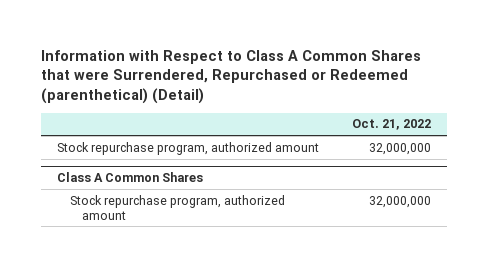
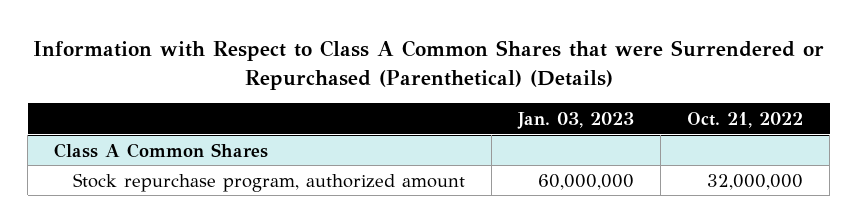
[41,49,422,105] Information with Respect to Class A Common Shares that were Surrendered, Repurchased or Redeemed (parenthetical) (Detail) -> [32,40,824,90] Information with Respect to Class A Common Shares that were Surrendered or Repurchased (Parenthetical) (Details)
none -> [517,111,635,129] Jan. 03, 2023
[57,141,320,155] Stock repurchase program, authorized amount -> none

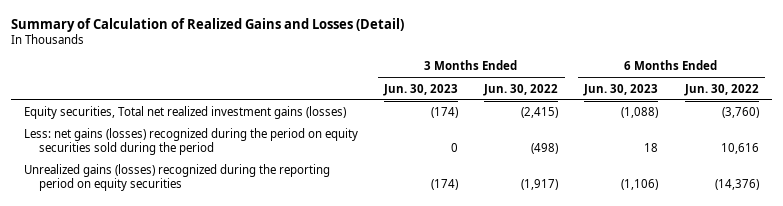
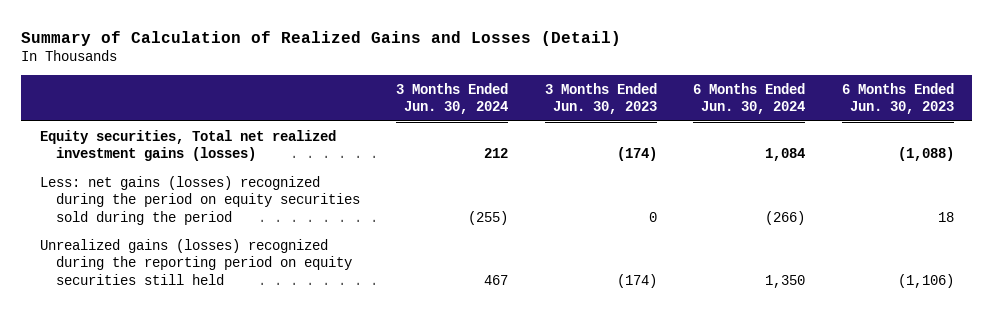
[483,83,559,96] Jun. 30, 2022 -> none
[683,83,759,96] Jun. 30, 2022 -> none
none -> [396,82,509,115] 3 Months Ended Jun. 30, 2024
none -> [693,82,806,115] 6 Months Ended Jun. 30, 2024
[24,164,331,191] Unrealized gains (losses) recognized during the reporting period on equity securities -> [39,238,352,285] Unrealized gains (losses) recognized during the reporting period on equity securities still held

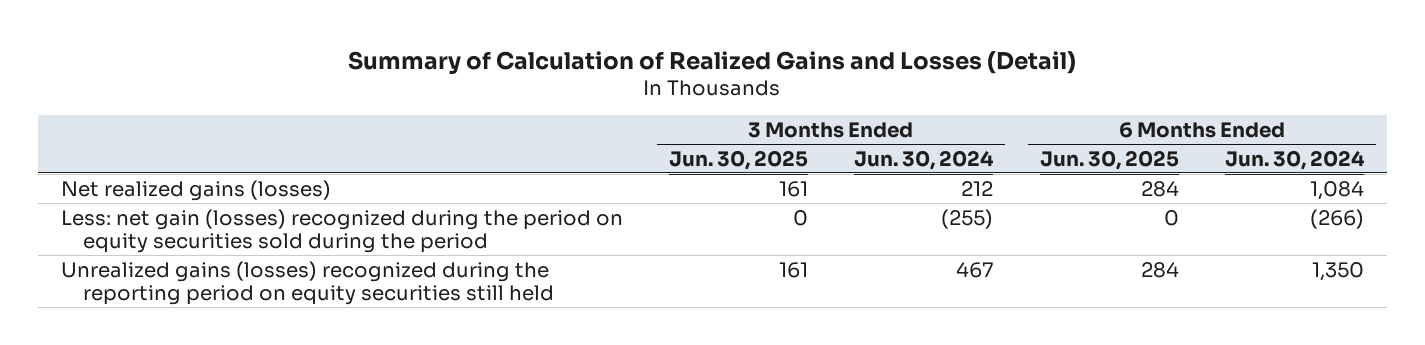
[544,82,657,115] 3 Months Ended Jun. 30, 2023 -> none
[841,82,954,115] 6 Months Ended Jun. 30, 2023 -> none
none -> [669,149,809,170] Jun. 30, 2025
none -> [1039,149,1179,170] Jun. 30, 2025
[39,129,336,162] Equity securities, Total net realized investment gains (losses) -> [60,179,331,201] Net realized gains (losses)
[39,175,360,225] Less: net gains (losses) recognized during the period on equity securities sold during the period -> [60,208,623,254] Less: net gain (losses) recognized during the period on equity securities sold during the period

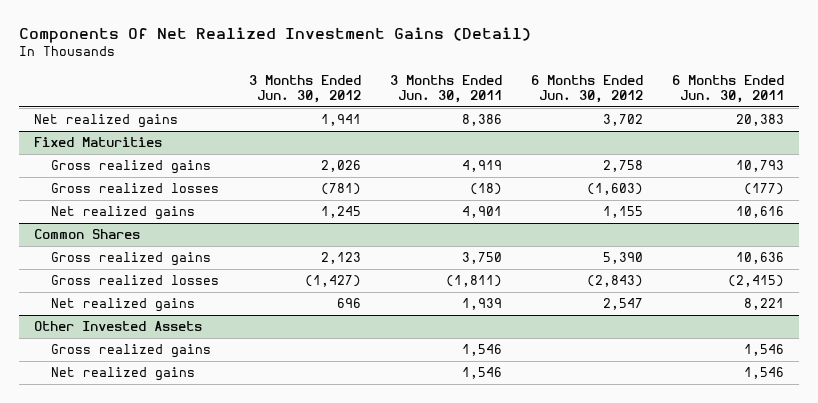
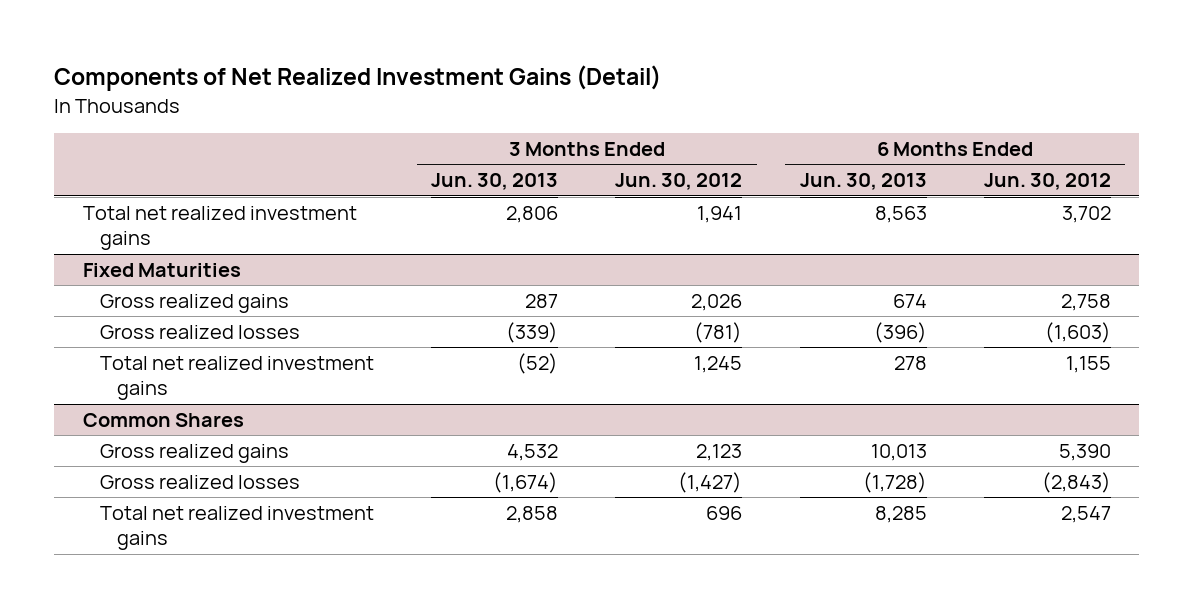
[19,26,532,43] Components Of Net Realized Investment Gains (Detail) -> [54,65,662,92] Components of Net Realized Investment Gains (Detail)
[389,74,502,104] 3 Months Ended Jun. 30, 2011 -> none
[672,74,785,104] 6 Months Ended Jun. 30, 2011 -> none
none -> [431,173,559,191] Jun. 30, 2013
none -> [799,173,927,191] Jun. 30, 2013
[33,114,178,129] Net realized gains -> [82,206,357,251] Total net realized investment gains
[51,206,196,221] Net realized gains -> [99,356,374,401] Total net realized investment gains
[33,321,202,332] Other Invested Assets -> none
[51,344,212,359] Gross realized gains -> none
[51,367,196,382] Net realized gains -> none
[51,298,196,313] Net realized gains -> [99,506,374,551] Total net realized investment gains

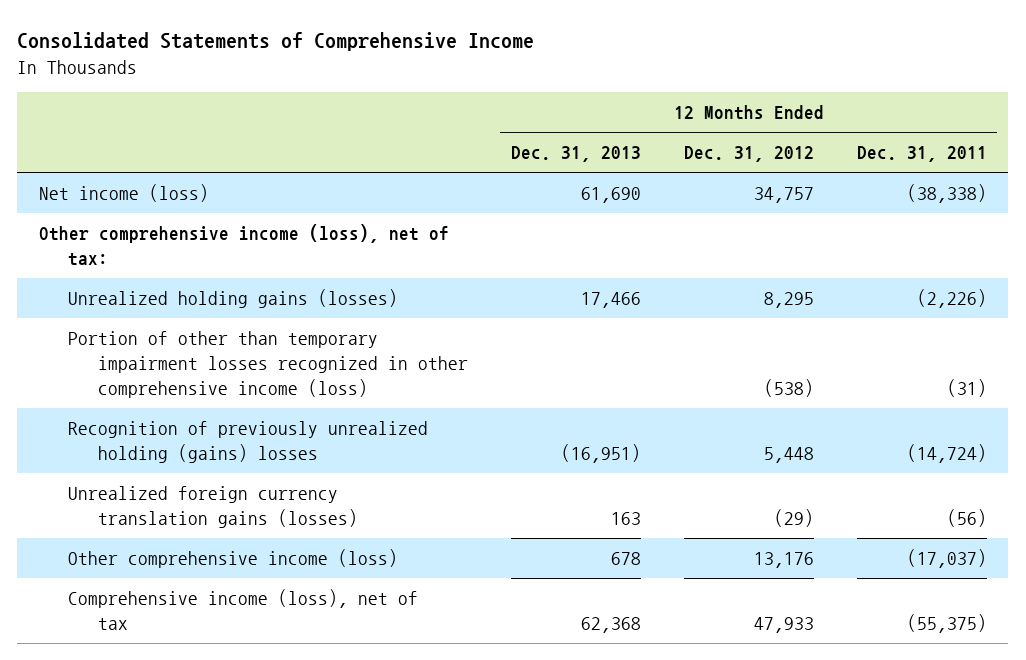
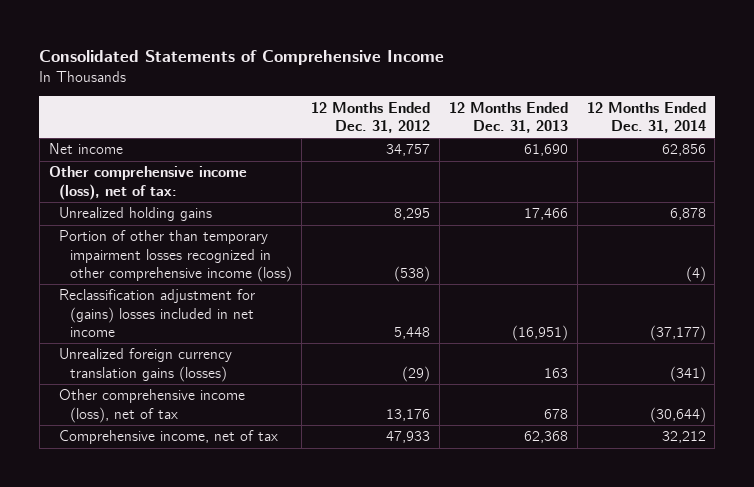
[856,146,987,163] Dec. 31, 2011 -> none
none -> [586,101,706,134] 12 Months Ended Dec. 31, 2014
[39,184,210,203] Net income (loss) -> [48,143,123,155] Net income
[68,289,399,309] Unrealized holding gains (losses) -> [59,207,213,222] Unrealized holding gains
[68,421,429,463] Recognition of previously unrealized holding (gains) losses -> [59,289,256,337] Reclassification adjustment for (gains) losses included in net income
[68,549,399,569] Other comprehensive income (loss) -> [59,389,246,423] Other comprehensive income (loss), net of tax
[68,589,419,630] Comprehensive income (loss), net of tax -> [59,430,279,445] Comprehensive income, net of tax

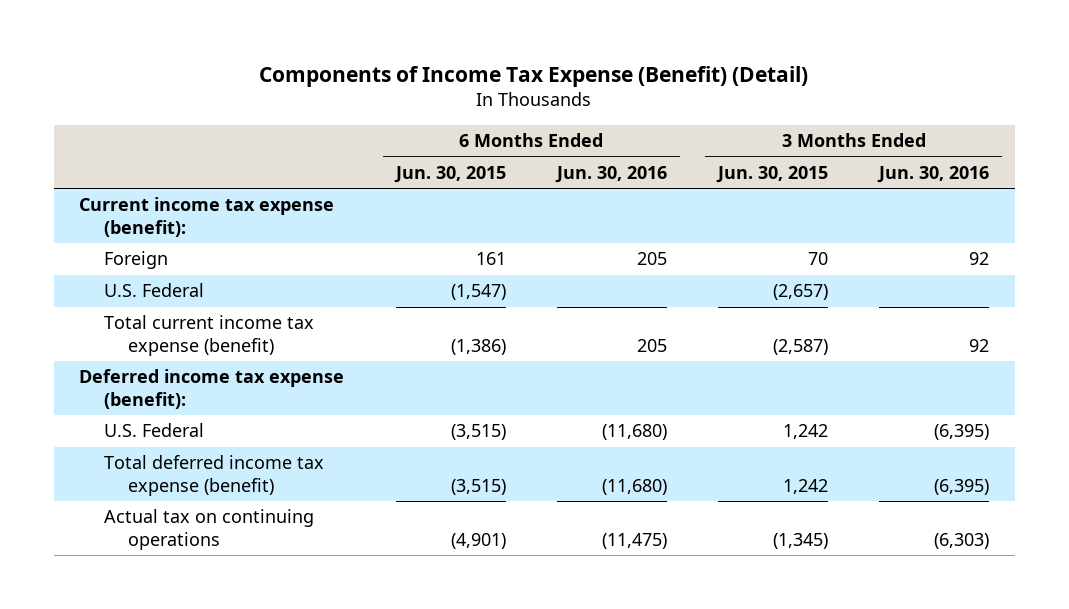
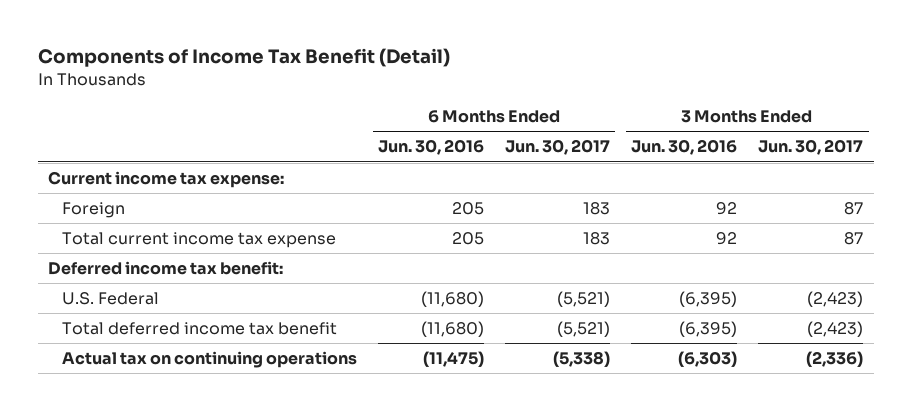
[259,65,809,87] Components of Income Tax Expense (Benefit) (Detail) -> [37,48,450,68] Components of Income Tax Benefit (Detail)
[393,165,506,183] Jun. 30, 2015 -> none
[716,165,829,183] Jun. 30, 2015 -> none
none -> [505,139,611,156] Jun. 30, 2017
none -> [758,139,864,156] Jun. 30, 2017
[79,197,335,237] Current income tax expense (benefit): -> [48,171,285,189] Current income tax expense:
[103,283,204,298] U.S. Federal -> none
[103,315,314,356] Total current income tax expense (benefit) -> [61,232,336,249] Total current income tax expense
[79,369,345,409] Deferred income tax expense (benefit): -> [48,261,284,276] Deferred income tax benefit:
[103,455,324,496] Total deferred income tax expense (benefit) -> [61,322,337,336] Total deferred income tax benefit

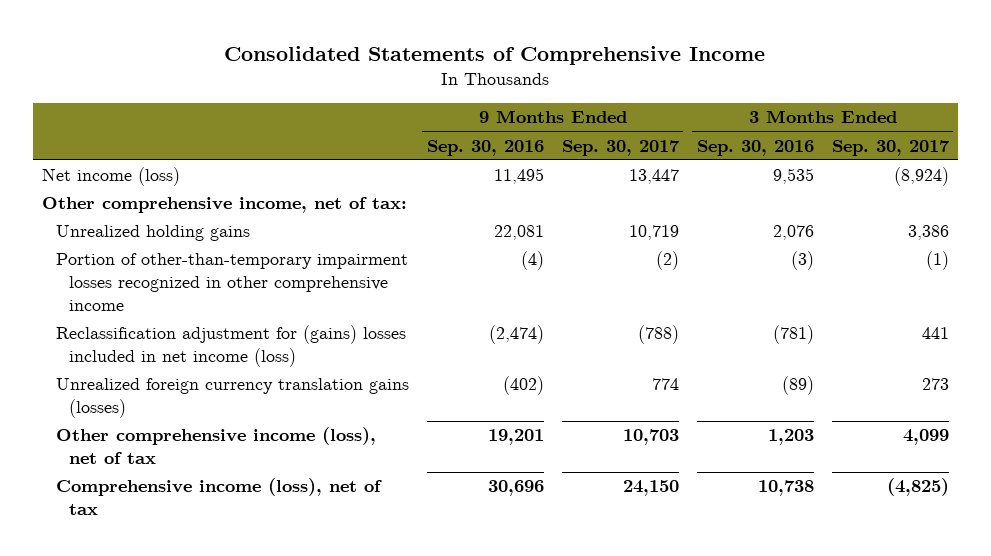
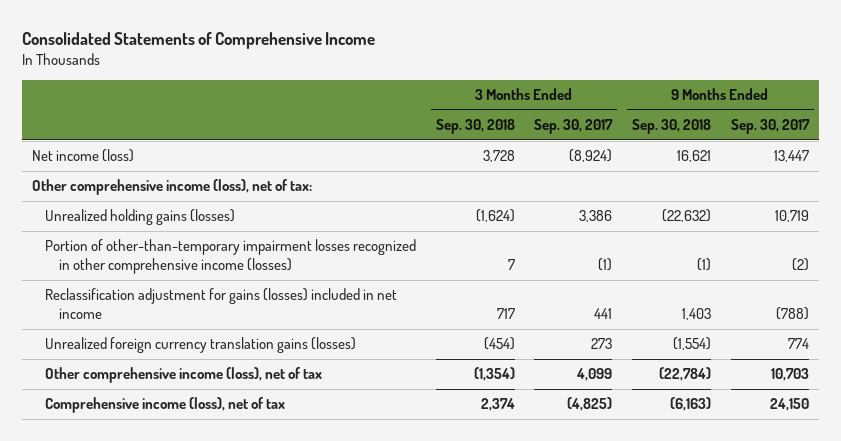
[426,139,544,156] Sep. 30, 2016 -> none
[696,139,814,156] Sep. 30, 2016 -> none
none -> [435,119,515,135] Sep. 30, 2018
none -> [632,119,712,135] Sep. 30, 2018
[42,197,408,214] Other comprehensive income, net of tax: -> [31,179,312,196] Other comprehensive income (loss), net of tax:
[55,225,250,242] Unrealized holding gains -> [45,209,236,226] Unrealized holding gains (losses)
[55,253,408,311] Portion of other-than-temporary impairment losses recognized in other comprehensive income -> [45,239,417,275] Portion of other-than-temporary impairment losses recognized in other comprehensive income (losses)
[55,325,406,368] Reclassification adjustment for (gains) losses included in net income (loss) -> [45,288,398,320] Reclassification adjustment for gains (losses) included in net income

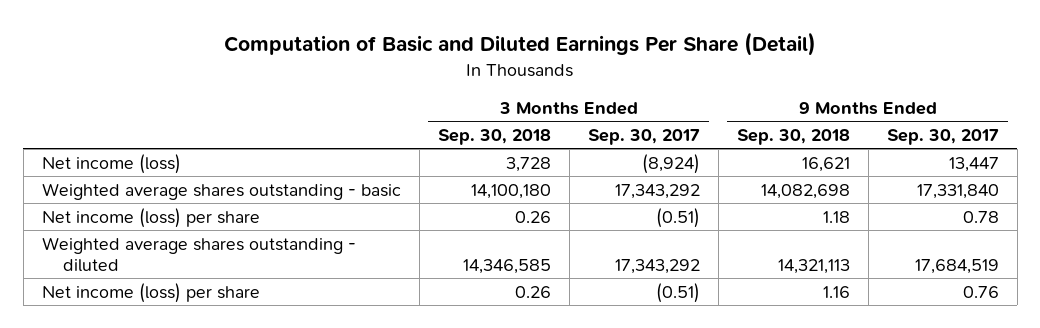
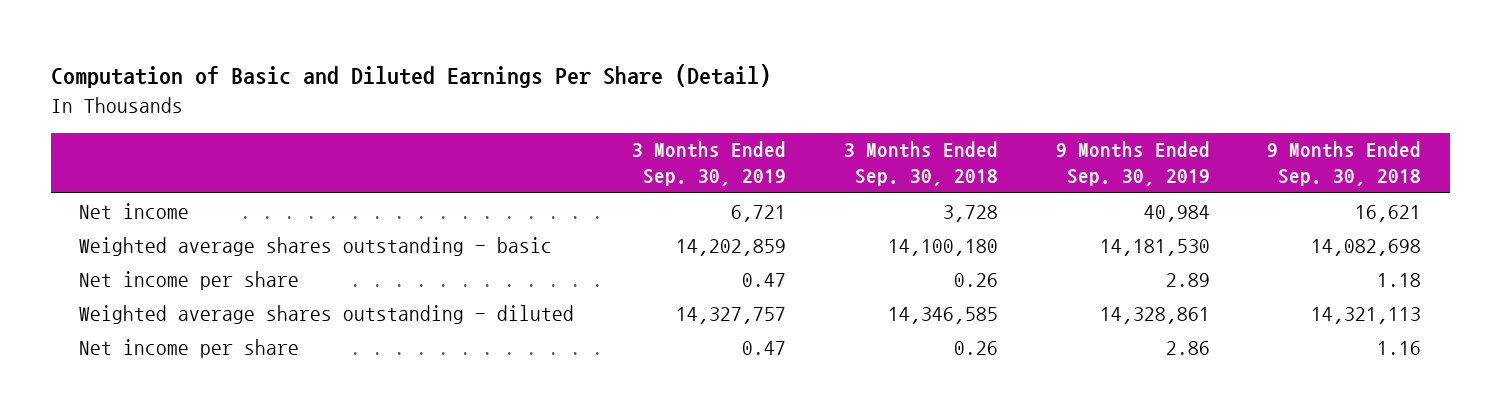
[587,128,700,145] Sep. 30, 2017 -> none
[886,128,999,145] Sep. 30, 2017 -> none
none -> [632,141,787,187] 3 Months Ended Sep. 30, 2019
none -> [1055,141,1210,187] 9 Months Ended Sep. 30, 2019
[41,153,181,174] Net income (loss) -> [79,202,190,219] Net income
[41,207,260,228] Net income (loss) per share -> [79,270,300,290] Net income per share
[41,282,260,303] Net income (loss) per share -> [79,338,300,358] Net income per share

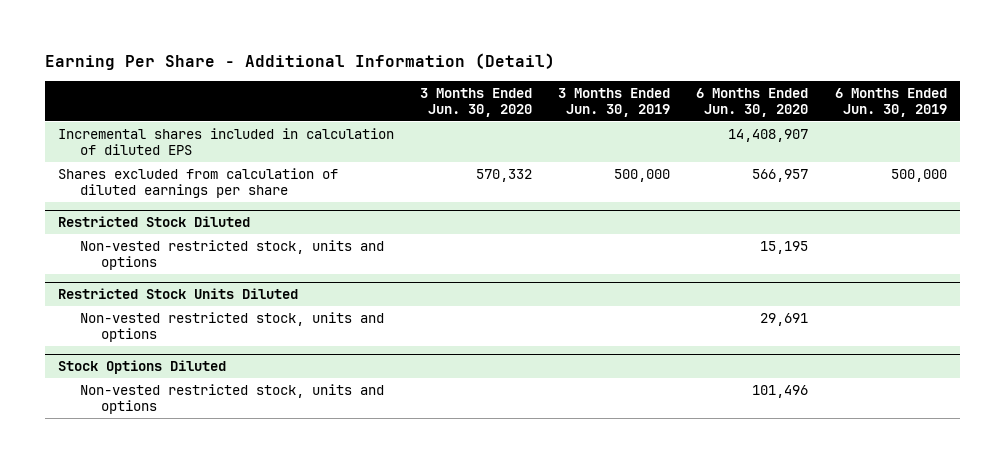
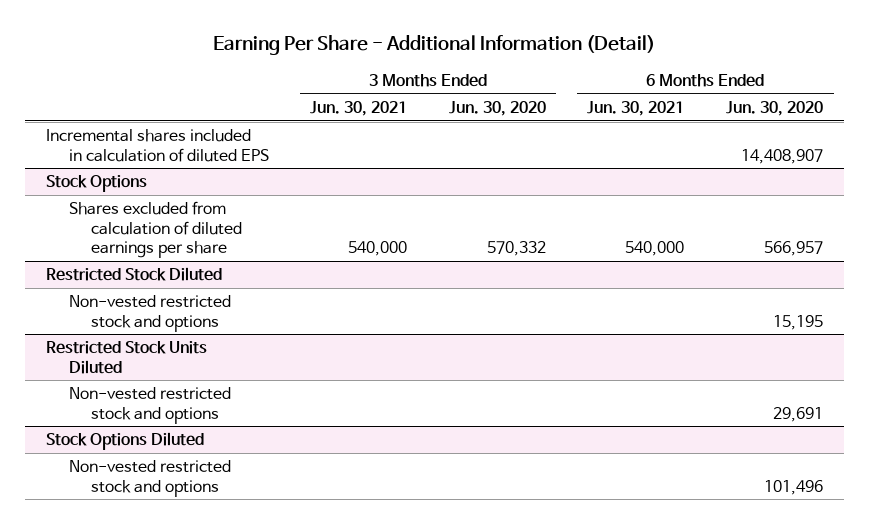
[558,87,671,117] 3 Months Ended Jun. 30, 2019 -> none
[834,87,947,117] 6 Months Ended Jun. 30, 2019 -> none
none -> [310,100,408,116] Jun. 30, 2021
none -> [587,100,685,116] Jun. 30, 2021
none -> [45,175,147,193] Stock Options
[79,240,384,271] Non-vested restricted stock, units and options -> [68,295,231,332] Non-vested restricted stock and options
[79,312,384,343] Non-vested restricted stock, units and options -> [68,387,231,424] Non-vested restricted stock and options
[79,384,384,415] Non-vested restricted stock, units and options -> [68,460,231,497] Non-vested restricted stock and options

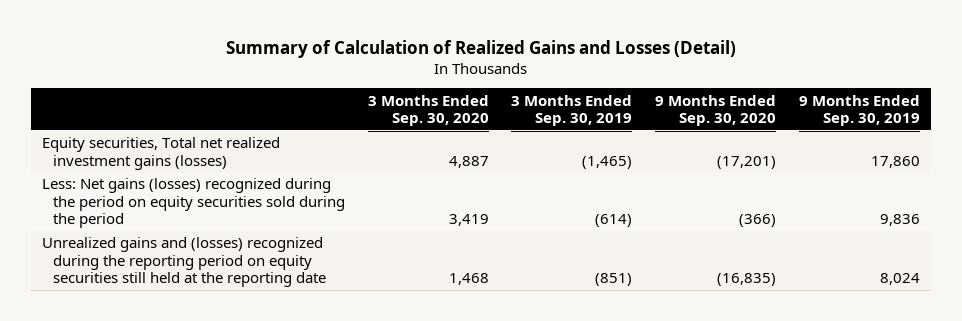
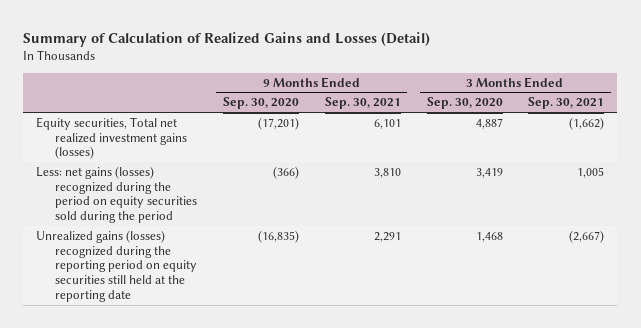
[511,94,633,126] 3 Months Ended Sep. 30, 2019 -> none
[798,94,920,126] 9 Months Ended Sep. 30, 2019 -> none
none -> [324,97,401,110] Sep. 30, 2021
none -> [528,97,605,110] Sep. 30, 2021
[42,178,346,228] Less: Net gains (losses) recognized during the period on equity securities sold during the period -> [36,165,197,224] Less: net gains (losses) recognized during the period on equity securities sold during the period
[42,237,327,287] Unrealized gains and (losses) recognized during the reporting period on equity securities still held at the reporting date -> [36,229,197,303] Unrealized gains (losses) recognized during the reporting period on equity securities still held at the reporting date

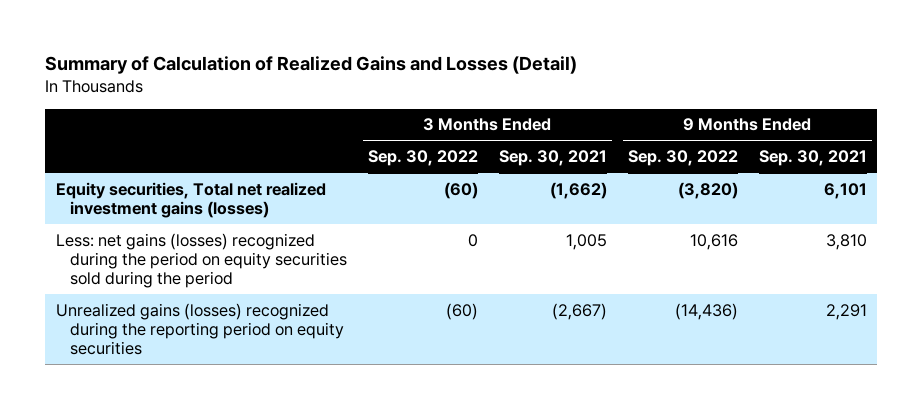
[222,97,299,110] Sep. 30, 2020 -> none
[426,97,503,110] Sep. 30, 2020 -> none
none -> [367,150,478,167] Sep. 30, 2022
none -> [627,150,738,167] Sep. 30, 2022
[36,229,197,303] Unrealized gains (losses) recognized during the reporting period on equity securities still held at the reporting date -> [55,302,344,355] Unrealized gains (losses) recognized during the reporting period on equity securities

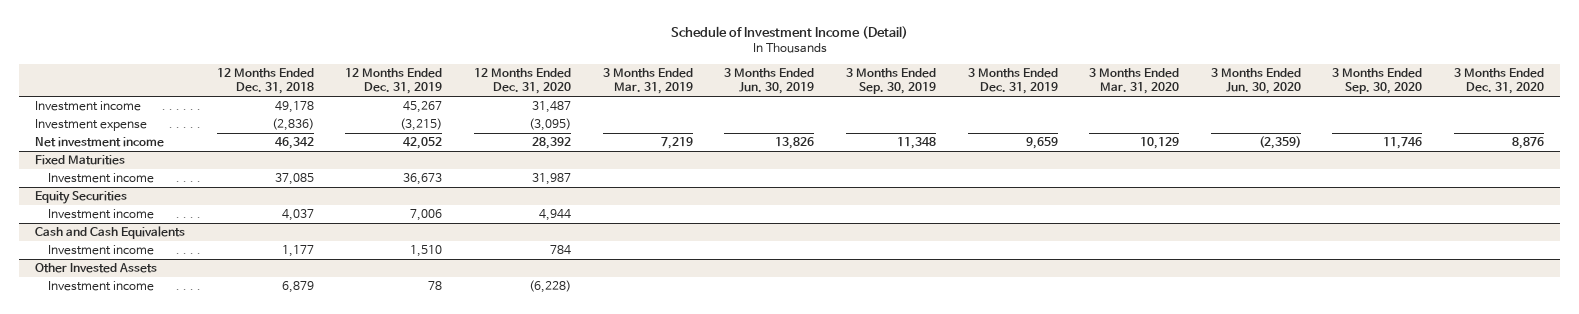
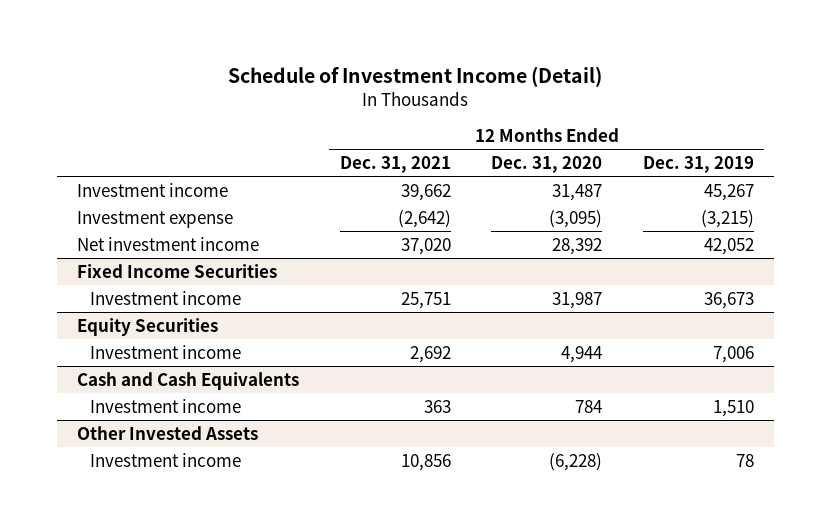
[216,67,314,95] 12 Months Ended Dec. 31, 2018 -> none
[602,67,693,95] 3 Months Ended Mar. 31, 2019 -> none
[724,67,815,95] 3 Months Ended Jun. 30, 2019 -> none
[845,67,936,95] 3 Months Ended Sep. 30, 2019 -> none
[967,67,1058,95] 3 Months Ended Dec. 31, 2019 -> none
[1089,67,1180,95] 3 Months Ended Mar. 31, 2020 -> none
[1210,67,1301,95] 3 Months Ended Jun. 30, 2020 -> none
[1332,67,1423,95] 3 Months Ended Sep. 30, 2020 -> none
[1454,67,1545,95] 3 Months Ended Dec. 31, 2020 -> none
none -> [339,155,451,173] Dec. 31, 2021
[35,155,126,166] Fixed Maturities -> [77,263,278,278] Fixed Income Securities

